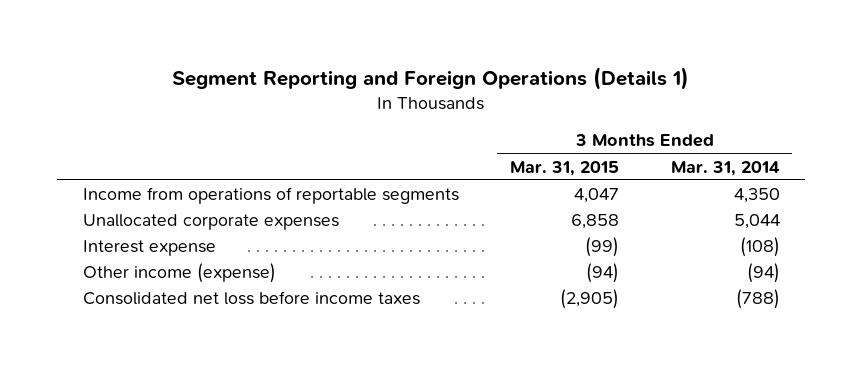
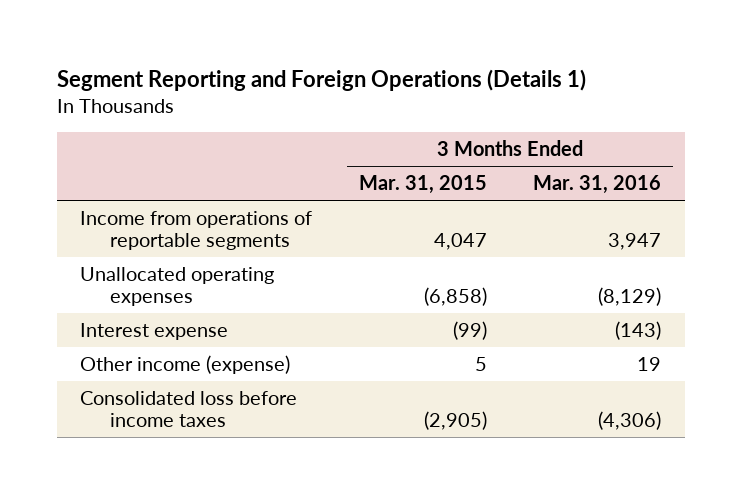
[670,160,780,176] Mar. 31, 2014 -> none
none -> [533,175,662,195] Mar. 31, 2016
[83,214,340,231] Unallocated corporate expenses -> [80,266,275,307] Unallocated operating expenses
[571,214,620,230] 6,858 -> [423,287,487,307] (6,858)
[586,263,620,284] (94) -> [474,356,487,371] 5
[83,291,421,306] Consolidated net loss before income taxes -> [80,390,298,428] Consolidated loss before income taxes

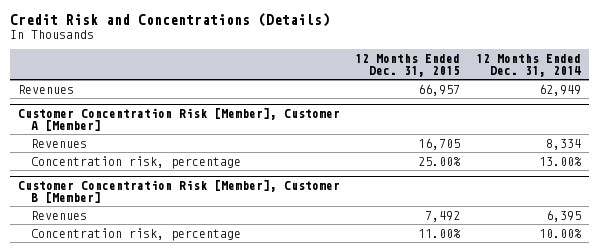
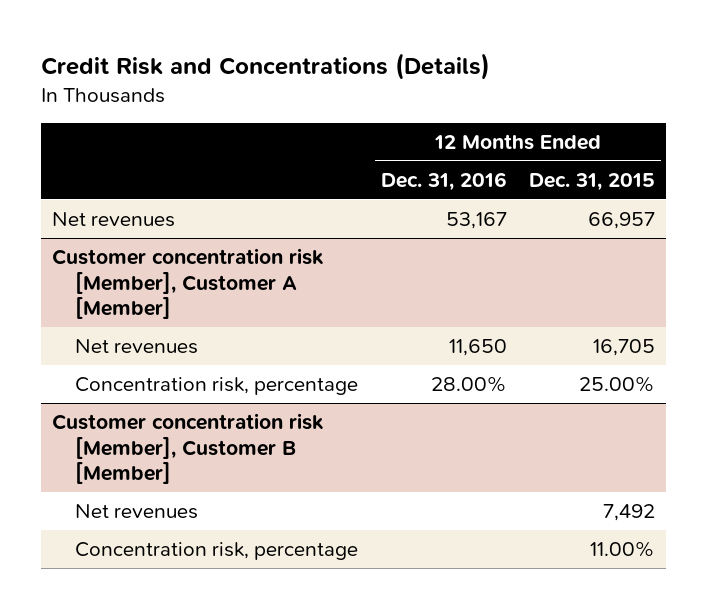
[476,53,582,77] 12 Months Ended Dec. 31, 2014 -> none
none -> [380,171,507,191] Dec. 31, 2016
[17,84,74,94] Revenues -> [52,212,176,228] Net revenues
[17,107,340,131] Customer Concentration Risk [Member], Customer A [Member] -> [52,248,325,320] Customer concentration risk [Member], Customer A [Member]
[30,138,87,148] Revenues -> [75,339,199,355] Net revenues
[17,179,340,203] Customer Concentration Risk [Member], Customer B [Member] -> [52,413,325,485] Customer concentration risk [Member], Customer B [Member]
[30,210,87,220] Revenues -> [75,504,199,520] Net revenues

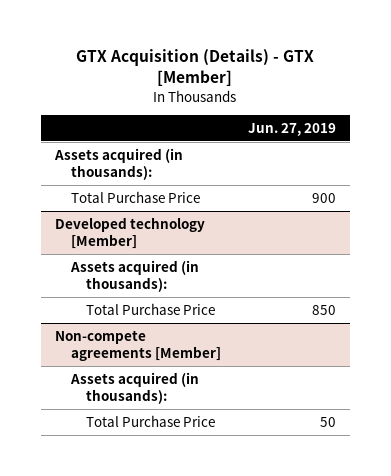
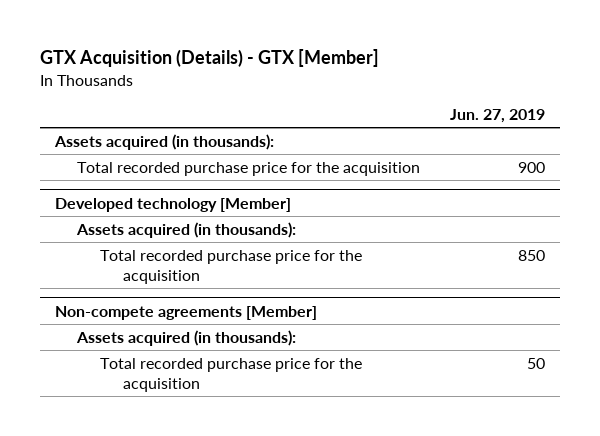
[70,190,200,203] Total Purchase Price -> [77,161,421,176] Total recorded purchase price for the acquisition
[86,302,216,315] Total Purchase Price -> [100,249,363,284] Total recorded purchase price for the acquisition
[86,414,216,427] Total Purchase Price -> [100,357,363,392] Total recorded purchase price for the acquisition

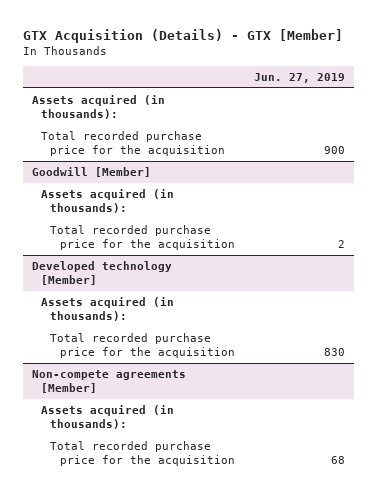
none -> [32,167,152,178] Goodwill [Member]
none -> [41,189,175,214] Assets acquired (in thousands):
none -> [50,225,235,251] Total recorded purchase price for the acquisition
[517,249,545,261] 850 -> [323,348,345,357] 830
[526,357,545,369] 50 -> [330,456,345,465] 68

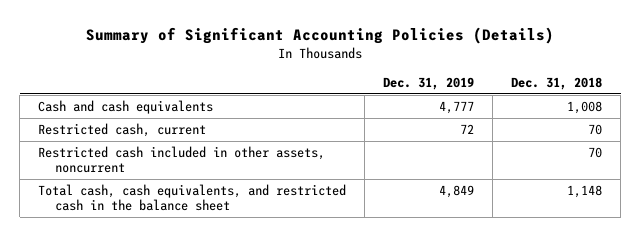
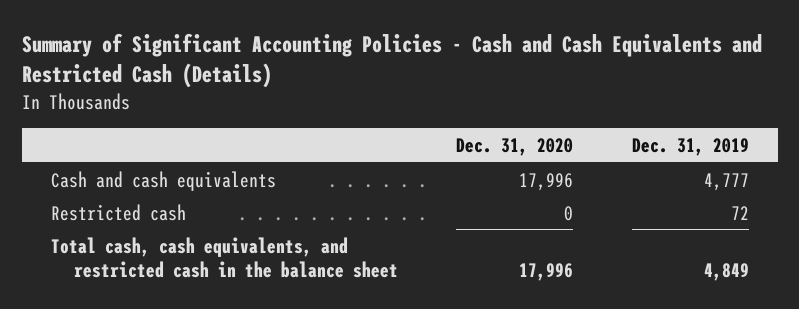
[86,27,555,45] Summary of Significant Accounting Policies (Details) -> [21,33,762,89] Summary of Significant Accounting Policies - Cash and Cash Equivalents and Restricted Cash (Details)
[511,77,603,91] Dec. 31, 2018 -> none
none -> [456,137,574,156] Dec. 31, 2020
[38,145,326,174] Restricted cash included in other assets, noncurrent -> none
[38,122,207,137] Restricted cash, current -> [50,203,186,221] Restricted cash

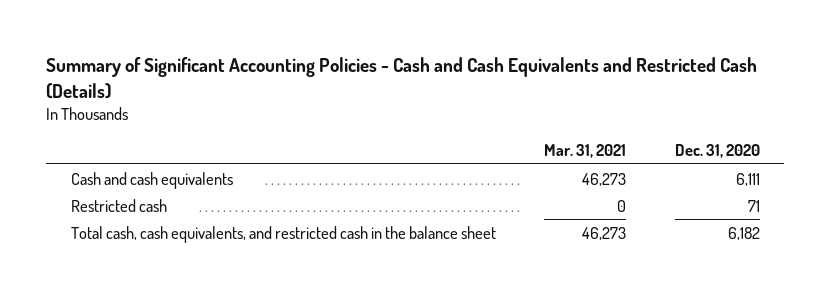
[631,137,749,156] Dec. 31, 2019 -> none
none -> [544,144,627,159] Mar. 31, 2021
[519,172,574,191] 17,996 -> [735,172,760,186] 6,111
[564,205,574,221] 0 -> [747,199,760,212] 71
[519,263,574,282] 17,996 -> [727,226,760,240] 6,182

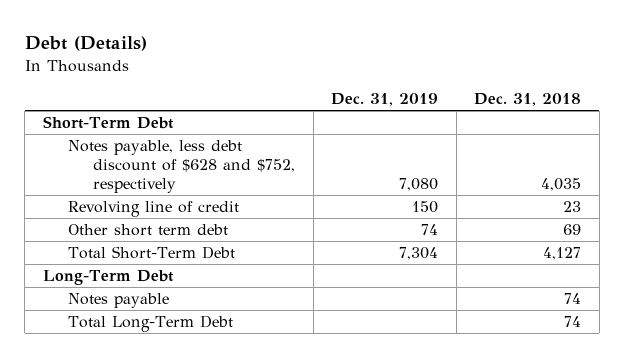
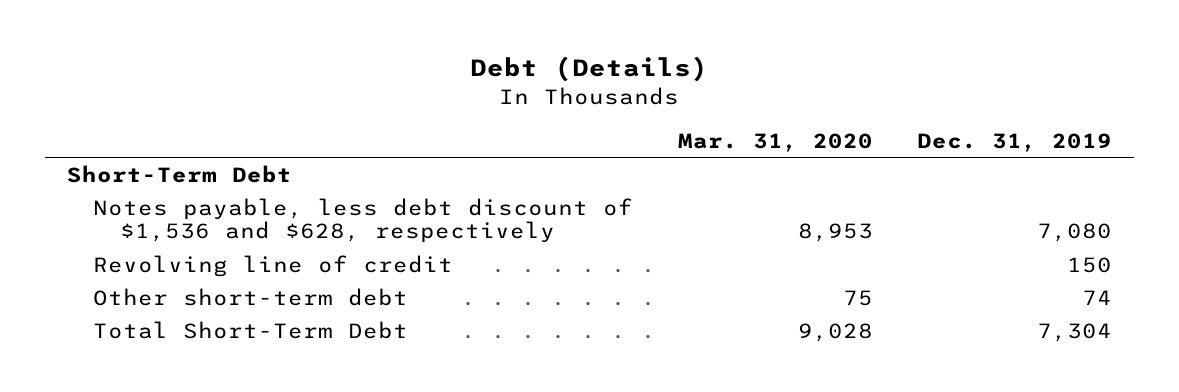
[474,93,582,107] Dec. 31, 2018 -> none
none -> [677,133,873,153] Mar. 31, 2020
[67,140,296,193] Notes payable, less debt discount of $628 and $752, respectively -> [93,197,634,244] Notes payable, less debt discount of $1,536 and $628, respectively
[67,224,228,237] Other short term debt -> [93,287,409,306] Other short-term debt
[42,270,174,286] Long-Term Debt -> none
[67,293,169,309] Notes payable -> none
[67,315,233,333] Total Long-Term Debt -> none

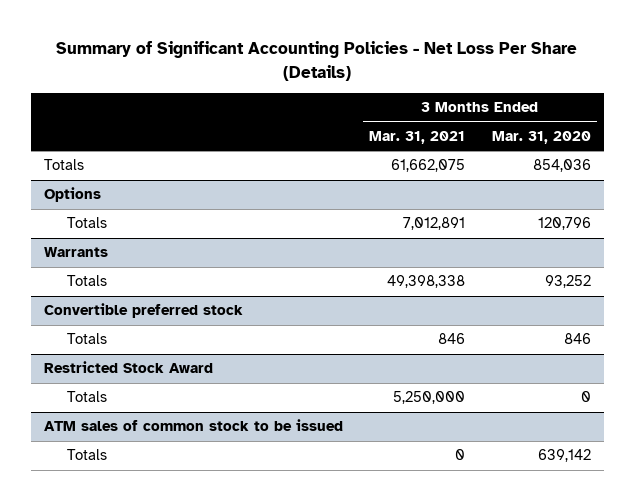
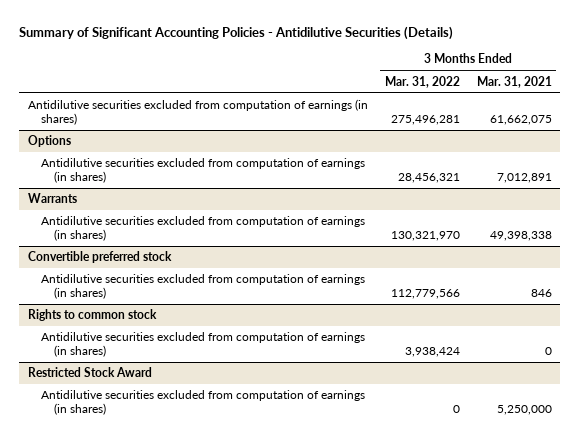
[56,41,578,81] Summary of Significant Accounting Policies - Net Loss Per Share (Details) -> [19,25,454,40] Summary of Significant Accounting Policies - Antidilutive Securities (Details)
[491,130,591,144] Mar. 31, 2020 -> none
none -> [384,75,460,88] Mar. 31, 2022
[44,159,85,171] Totals -> [27,99,368,125] Antidilutive securities excluded from computation of earnings (in shares)
[66,217,107,229] Totals -> [41,158,366,183] Antidilutive securities excluded from computation of earnings (in shares)
[66,275,107,287] Totals -> [41,216,366,241] Antidilutive securities excluded from computation of earnings (in shares)
[66,333,107,345] Totals -> [41,274,366,299] Antidilutive securities excluded from computation of earnings (in shares)
none -> [27,309,157,322] Rights to common stock
none -> [41,332,366,357] Antidilutive securities excluded from computation of earnings (in shares)
[44,419,344,432] ATM sales of common stock to be issued -> none
[66,449,107,461] Totals -> none
[66,391,107,403] Totals -> [41,390,366,415] Antidilutive securities excluded from computation of earnings (in shares)

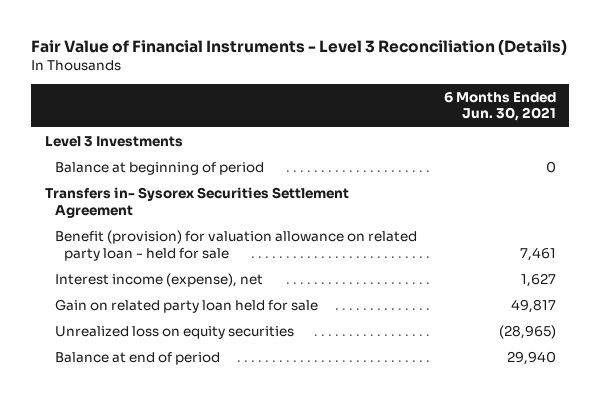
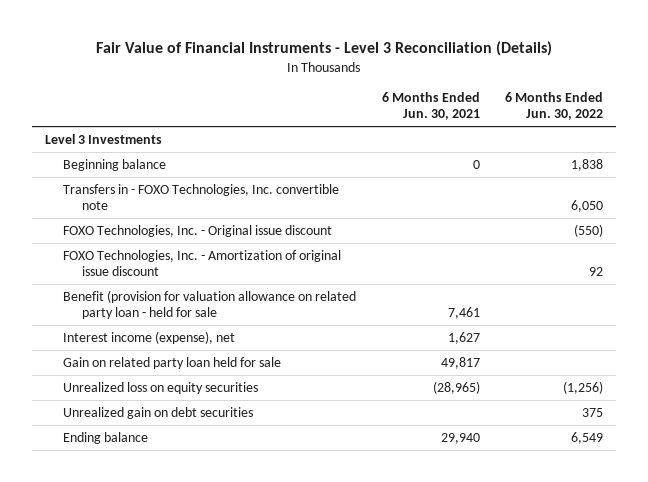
none -> [505,92,604,121] 6 Months Ended Jun. 30, 2022
[44,187,349,218] Transfers in- Sysorex Securities Settlement Agreement -> none
[54,162,264,176] Balance at beginning of period -> [63,158,167,171] Beginning balance
none -> [63,183,340,210] Transfers in - FOXO Technologies, Inc. convertible note
none -> [63,224,333,237] FOXO Technologies, Inc. - Original issue discount
none -> [63,249,342,276] FOXO Technologies, Inc. - Amortization of original issue discount
[54,230,417,261] Benefit (provision) for valuation allowance on related party loan - held for sale -> [63,289,357,319] Benefit (provision for valuation allowance on related party loan - held for sale
none -> [63,406,254,419] Unrealized gain on debt securities
[54,352,220,366] Balance at end of period -> [63,431,149,444] Ending balance

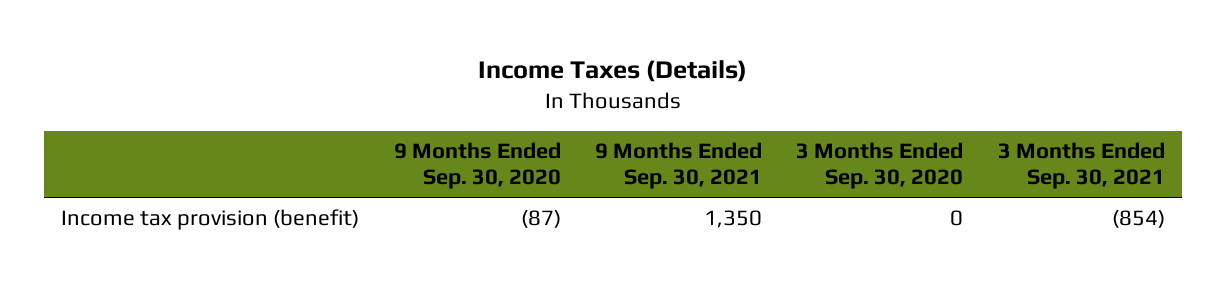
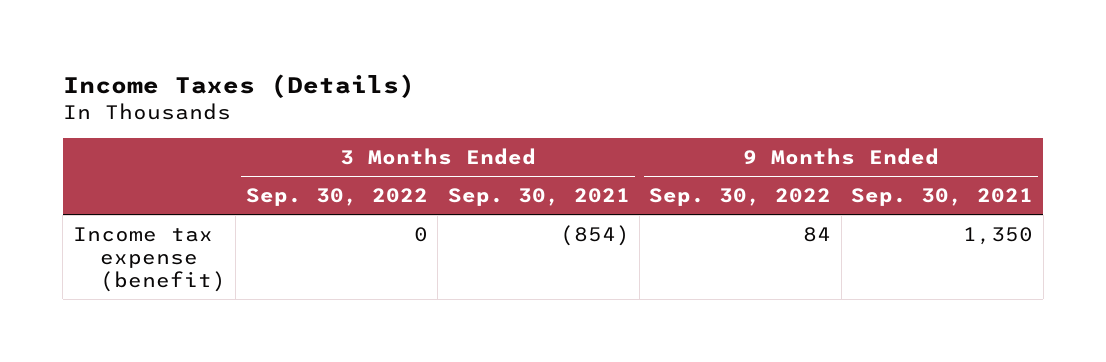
[393,141,561,190] 9 Months Ended Sep. 30, 2020 -> none
[796,141,964,190] 3 Months Ended Sep. 30, 2020 -> none
none -> [245,188,428,207] Sep. 30, 2022
none -> [649,188,832,207] Sep. 30, 2022
[61,209,360,231] Income tax provision (benefit) -> [72,226,227,292] Income tax expense (benefit)

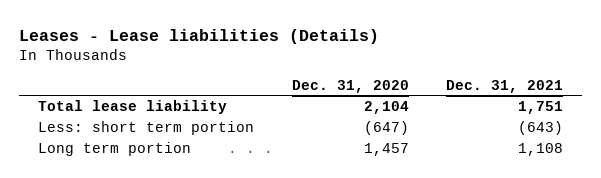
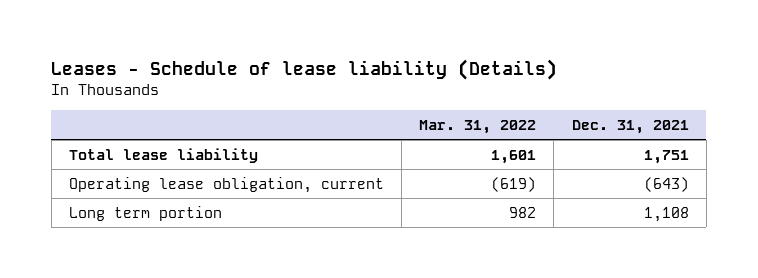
[18,28,379,44] Leases - Lease liabilities (Details) -> [51,58,558,80] Leases - Schedule of lease liability (Details)
[291,79,409,93] Dec. 31, 2020 -> none
none -> [419,119,537,134] Mar. 31, 2022
[37,121,254,136] Less: short term portion -> [69,176,385,193] Operating lease obligation, current

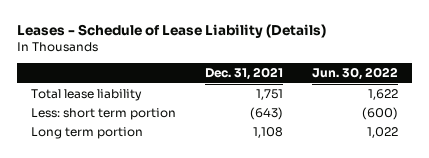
[51,58,558,80] Leases - Schedule of lease liability (Details) -> [16,24,326,39] Leases - Schedule of Lease Liability (Details)
[419,119,537,134] Mar. 31, 2022 -> none
none -> [311,67,398,81] Jun. 30, 2022
[69,176,385,193] Operating lease obligation, current -> [31,108,177,121] Less: short term portion

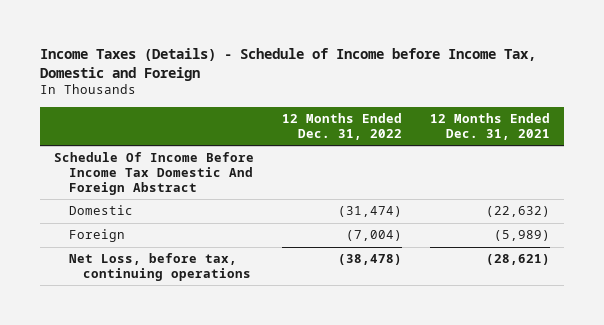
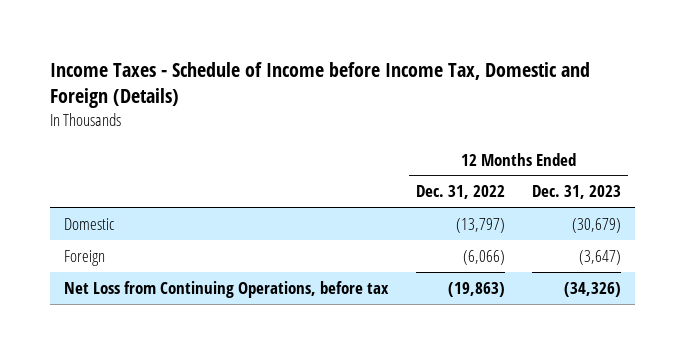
[39,47,536,81] Income Taxes (Details) - Schedule of Income before Income Tax, Domestic and Foreign -> [50,61,591,109] Income Taxes - Schedule of Income before Income Tax, Domestic and Foreign (Details)
[430,112,551,140] 12 Months Ended Dec. 31, 2021 -> none
none -> [532,185,622,200] Dec. 31, 2023
[53,152,254,195] Schedule Of Income Before Income Tax Domestic And Foreign Abstract -> none
[338,206,403,218] (31,474) -> [455,218,505,234] (13,797)
[346,230,403,242] (7,004) -> [462,250,505,266] (6,066)
[68,253,252,282] Net Loss, before tax, continuing operations -> [63,281,389,299] Net Loss from Continuing Operations, before tax
[338,254,403,266] (38,478) -> [447,282,505,298] (19,863)

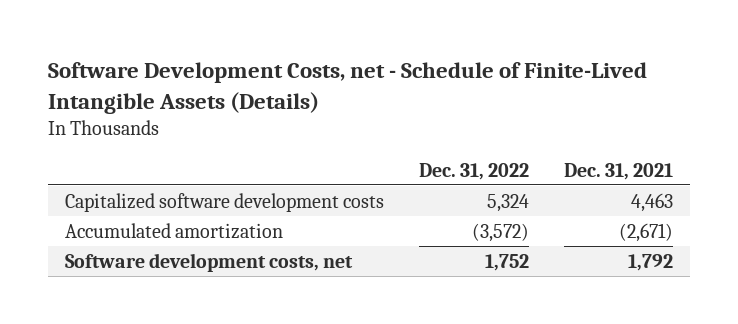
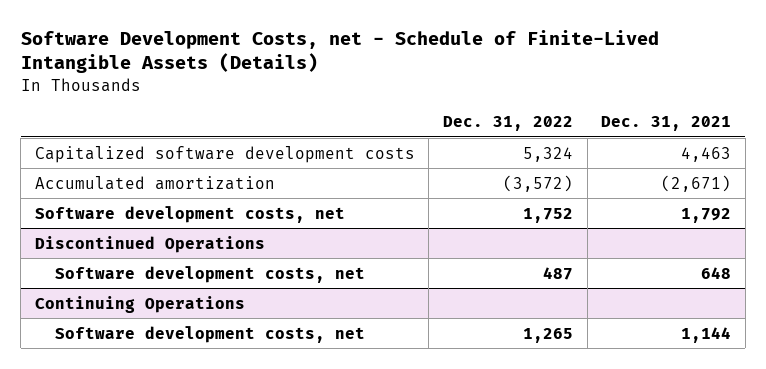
none -> [34,235,265,253] Discontinued Operations
none -> [55,265,366,283] Software development costs, net
none -> [34,295,245,313] Continuing Operations
none -> [55,325,366,343] Software development costs, net

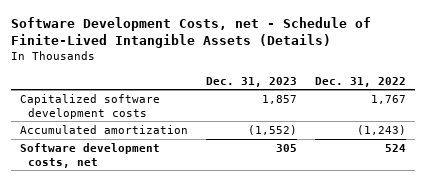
[601,115,732,131] Dec. 31, 2021 -> none
none -> [205,76,297,87] Dec. 31, 2023
[34,235,265,253] Discontinued Operations -> none
[55,265,366,283] Software development costs, net -> none
[34,295,245,313] Continuing Operations -> none
[55,325,366,343] Software development costs, net -> none
[523,146,574,162] 5,324 -> [371,94,407,104] 1,767
[503,174,574,192] (3,572) -> [357,124,407,135] (1,243)
[523,207,574,223] 1,752 -> [385,143,407,152] 524

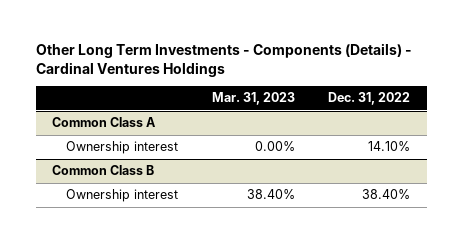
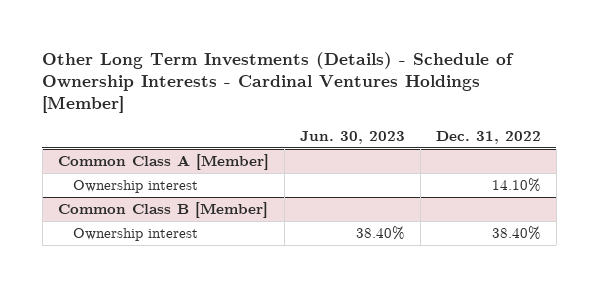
[35,42,412,77] Other Long Term Investments - Components (Details) - Cardinal Ventures Holdings -> [42,51,515,114] Other Long Term Investments (Details) - Schedule of Ownership Interests - Cardinal Ventures Holdings [Member]
[211,92,295,106] Mar. 31, 2023 -> none
none -> [299,130,405,144] Jun. 30, 2023
[52,117,157,128] Common Class A -> [57,153,269,170] Common Class A [Member]
[52,165,155,176] Common Class B -> [57,201,268,218] Common Class B [Member]

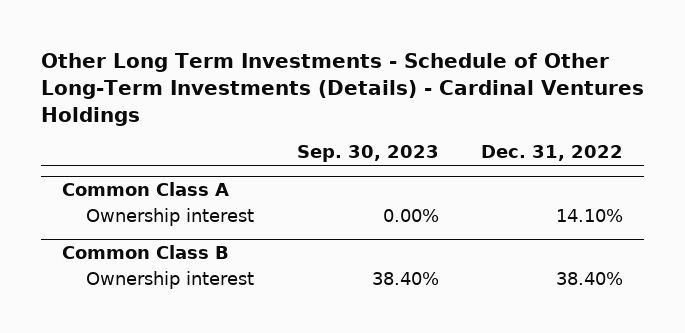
[42,51,515,114] Other Long Term Investments (Details) - Schedule of Ownership Interests - Cardinal Ventures Holdings [Member] -> [40,52,644,126] Other Long Term Investments - Schedule of Other Long-Term Investments (Details) - Cardinal Ventures Holdings
[299,130,405,144] Jun. 30, 2023 -> none
none -> [296,145,439,163] Sep. 30, 2023
[57,153,269,170] Common Class A [Member] -> [61,181,229,196] Common Class A
[57,201,268,218] Common Class B [Member] -> [61,244,229,259] Common Class B

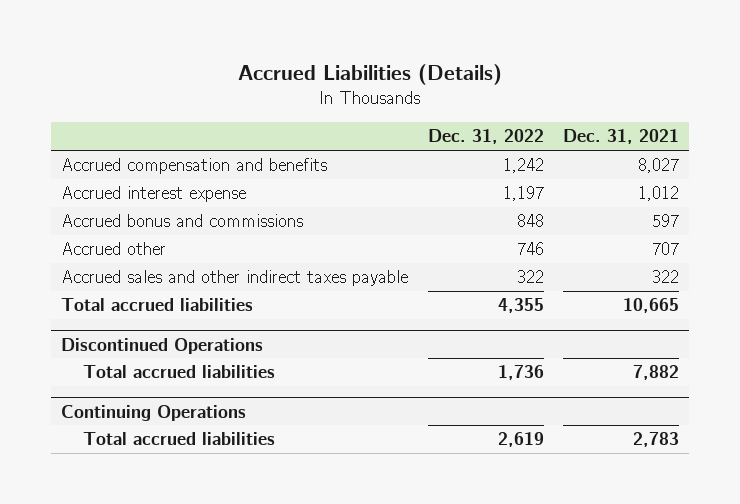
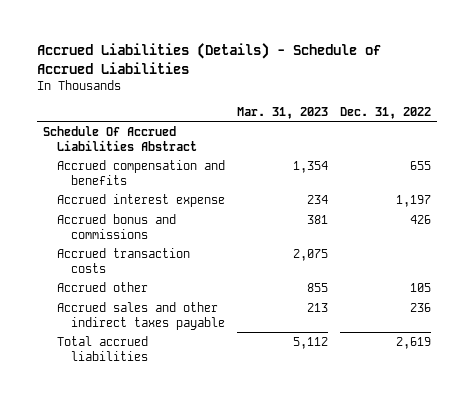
[238,63,503,85] Accrued Liabilities (Details) -> [36,43,381,74] Accrued Liabilities (Details) - Schedule of Accrued Liabilities
[563,129,680,145] Dec. 31, 2021 -> none
none -> [237,106,329,119] Mar. 31, 2023
none -> [42,126,197,151] Schedule Of Accrued Liabilities Abstract
[502,158,544,174] 1,242 -> [410,161,432,171] 655
[61,298,254,312] Total accrued liabilities -> none
[61,337,264,354] Discontinued Operations -> none
[83,365,276,379] Total accrued liabilities -> none
[61,404,247,421] Continuing Operations -> none
[516,214,544,228] 848 -> [410,215,432,225] 426
none -> [56,248,190,273] Accrued transaction costs
[516,242,544,256] 746 -> [410,283,432,293] 105
[516,270,544,284] 322 -> [410,303,432,313] 236

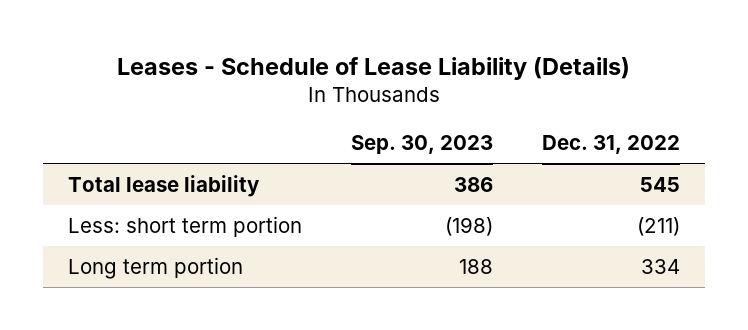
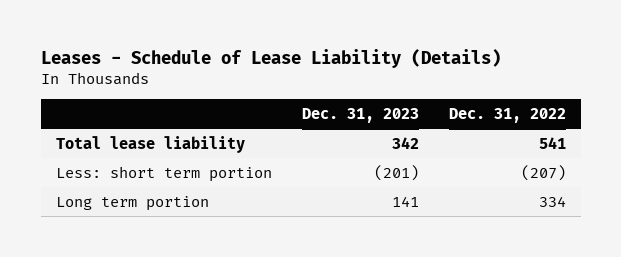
[350,135,493,155] Sep. 30, 2023 -> none
none -> [301,107,419,123] Dec. 31, 2023
[639,176,680,192] 545 -> [538,136,566,149] 541
[636,216,680,236] (211) -> [520,164,566,181] (207)

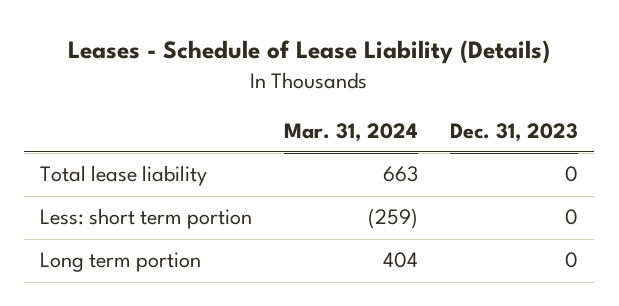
[448,107,566,123] Dec. 31, 2022 -> none
none -> [284,122,419,142] Mar. 31, 2024
[391,136,419,149] 342 -> [565,166,579,183] 0
[373,164,419,181] (201) -> [565,209,579,226] 0
[391,195,419,207] 141 -> [565,252,579,269] 0

